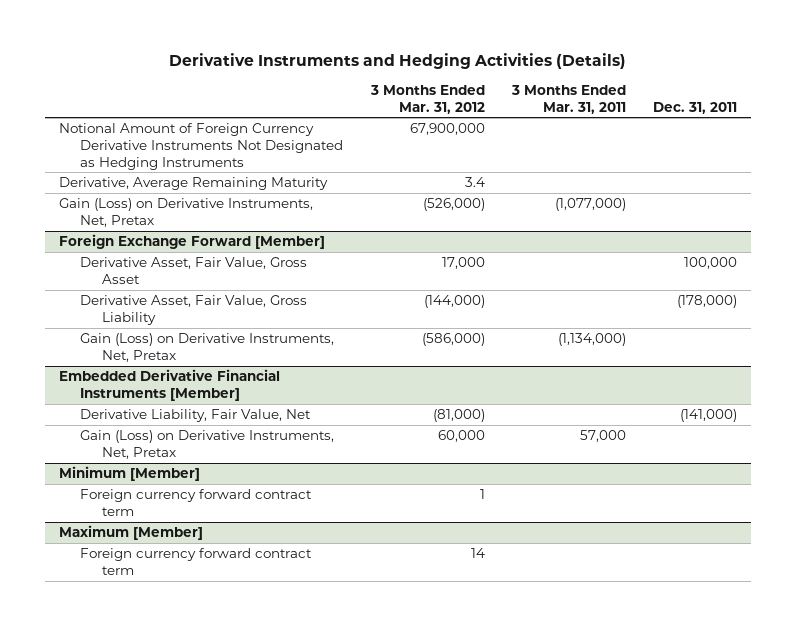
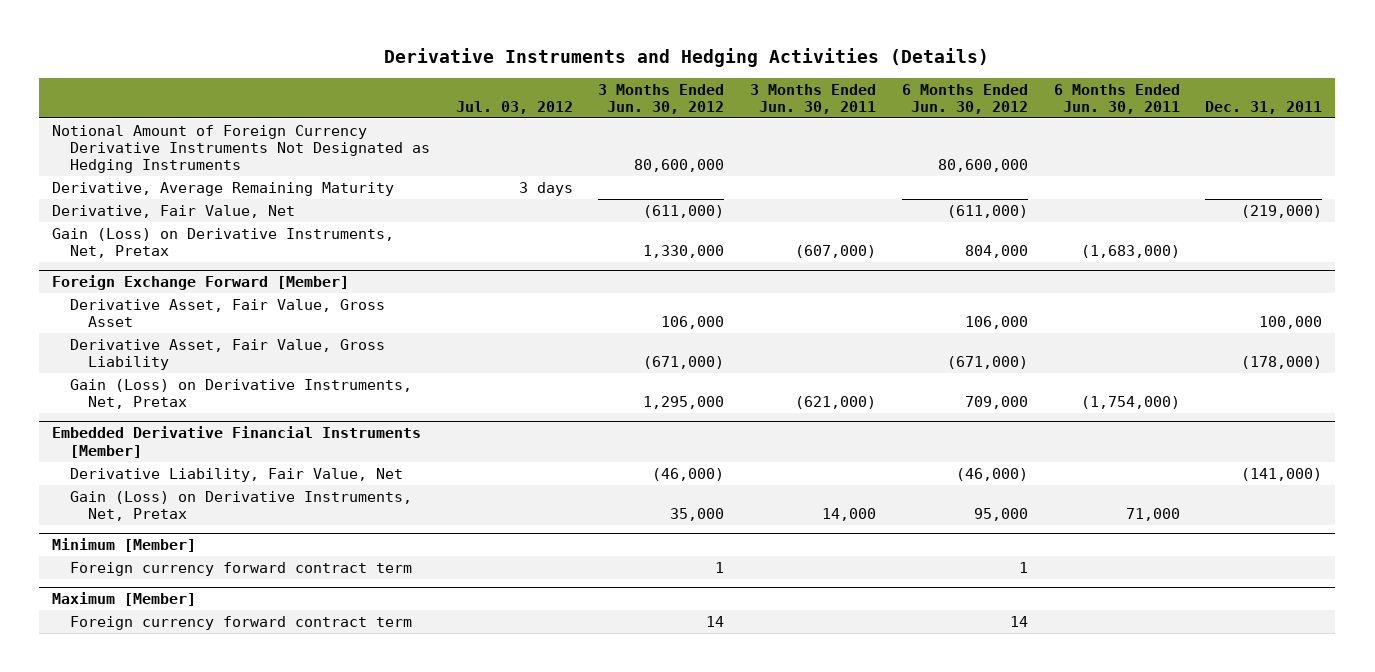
[369,84,485,114] 3 Months Ended Mar. 31, 2012 -> none
[510,84,626,114] 3 Months Ended Mar. 31, 2011 -> none
none -> [455,100,573,114] Jul. 03, 2012
none -> [598,83,725,114] 3 Months Ended Jun. 30, 2012
none -> [750,83,877,114] 3 Months Ended Jun. 30, 2011
none -> [901,83,1028,114] 6 Months Ended Jun. 30, 2012
none -> [1053,83,1180,114] 6 Months Ended Jun. 30, 2011
none -> [52,204,296,218] Derivative, Fair Value, Net

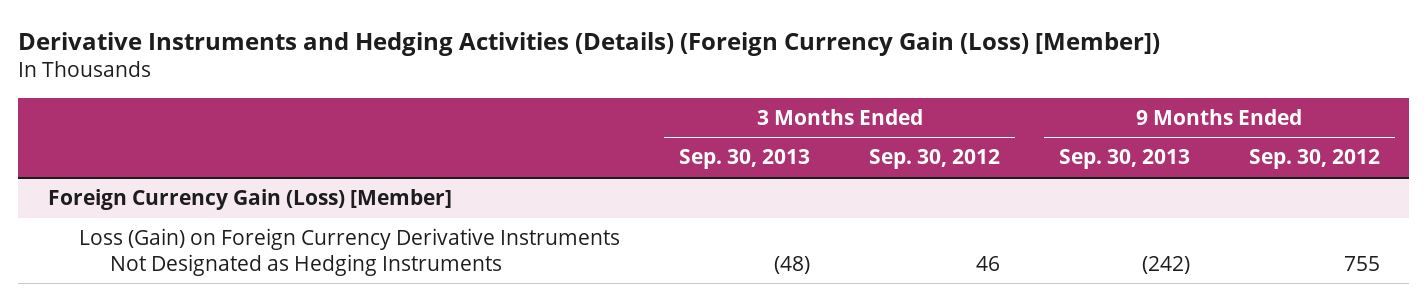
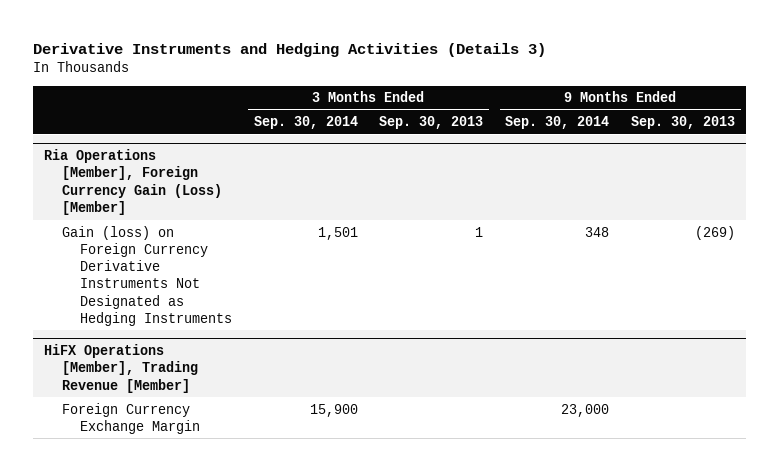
[18,31,1161,56] Derivative Instruments and Hedging Activities (Details) (Foreign Currency Gain (Loss) [Member]) -> [32,42,546,57] Derivative Instruments and Hedging Activities (Details 3)
[869,149,1001,170] Sep. 30, 2012 -> none
[1248,149,1380,170] Sep. 30, 2012 -> none
none -> [253,116,358,130] Sep. 30, 2014
none -> [505,116,610,130] Sep. 30, 2014
[47,189,452,211] Foreign Currency Gain (Loss) [Member] -> [43,149,222,216] Ria Operations [Member], Foreign Currency Gain (Loss) [Member]
[79,228,621,276] Loss (Gain) on Foreign Currency Derivative Instruments Not Designated as Hedging Instruments -> [61,225,232,326] Gain (loss) on Foreign Currency Derivative Instruments Not Designated as Hedging Instruments
[774,255,811,274] (48) -> [475,226,484,237] 1
[1141,255,1190,274] (242) -> [695,225,736,240] (269)
none -> [43,344,198,393] HiFX Operations [Member], Trading Revenue [Member]
none -> [61,402,200,434] Foreign Currency Exchange Margin

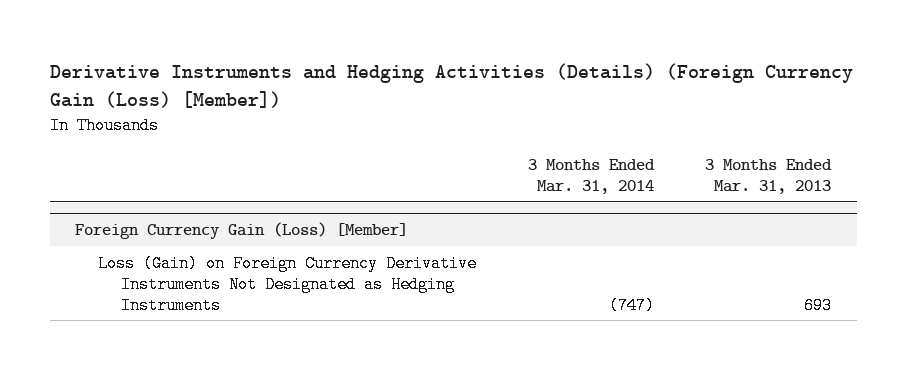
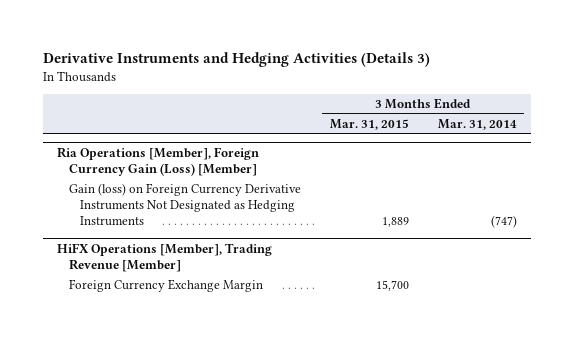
[49,62,853,108] Derivative Instruments and Hedging Activities (Details) (Foreign Currency Gain (Loss) [Member]) -> [42,52,430,68] Derivative Instruments and Hedging Activities (Details 3)
[705,158,833,194] 3 Months Ended Mar. 31, 2013 -> none
none -> [329,118,409,130] Mar. 31, 2015
[75,222,409,240] Foreign Currency Gain (Loss) [Member] -> [57,147,260,177] Ria Operations [Member], Foreign Currency Gain (Loss) [Member]
[98,254,478,314] Loss (Gain) on Foreign Currency Derivative Instruments Not Designated as Hedging Instruments -> [68,183,301,227] Gain (loss) on Foreign Currency Derivative Instruments Not Designated as Hedging Instruments
none -> [57,243,273,273] HiFX Operations [Member], Trading Revenue [Member]
none -> [68,279,263,293] Foreign Currency Exchange Margin

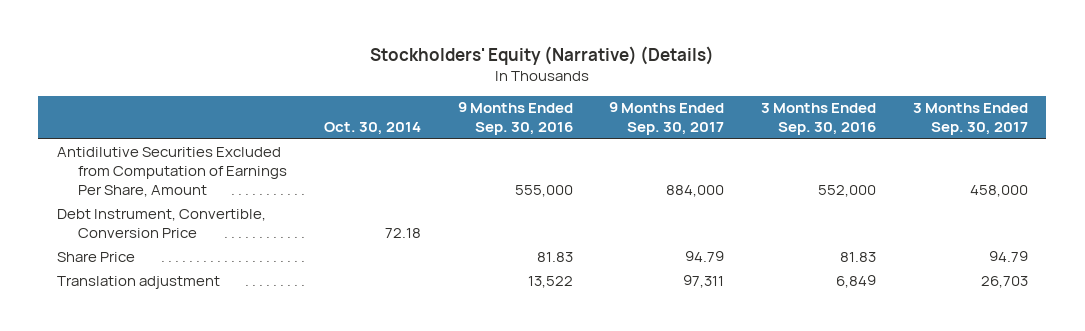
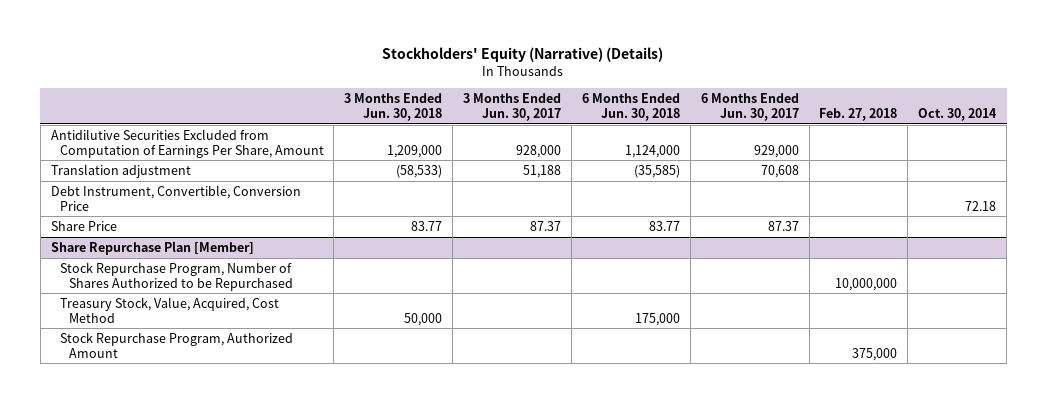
[457,102,573,136] 9 Months Ended Sep. 30, 2016 -> none
[609,102,725,136] 9 Months Ended Sep. 30, 2017 -> none
[761,103,877,136] 3 Months Ended Sep. 30, 2016 -> none
[912,103,1028,136] 3 Months Ended Sep. 30, 2017 -> none
none -> [344,93,443,121] 3 Months Ended Jun. 30, 2018
none -> [463,93,562,121] 3 Months Ended Jun. 30, 2017
none -> [581,93,680,121] 6 Months Ended Jun. 30, 2018
none -> [700,93,799,121] 6 Months Ended Jun. 30, 2017
none -> [819,107,898,121] Feb. 27, 2018
[56,276,220,290] Translation adjustment -> [50,163,191,178] Translation adjustment
none -> [50,240,254,255] Share Repurchase Plan [Member]
none -> [59,261,293,291] Stock Repurchase Program, Number of Shares Authorized to be Repurchased
none -> [59,296,279,323] Treasury Stock, Value, Acquired, Cost Method
none -> [59,331,293,358] Stock Repurchase Program, Authorized Amount

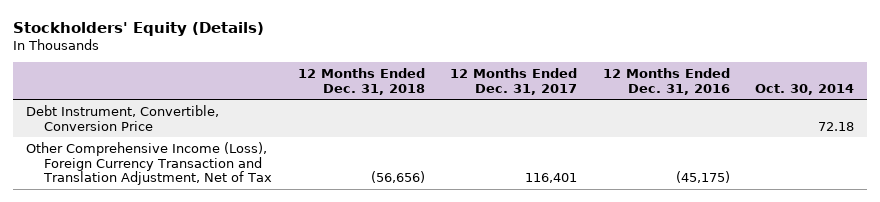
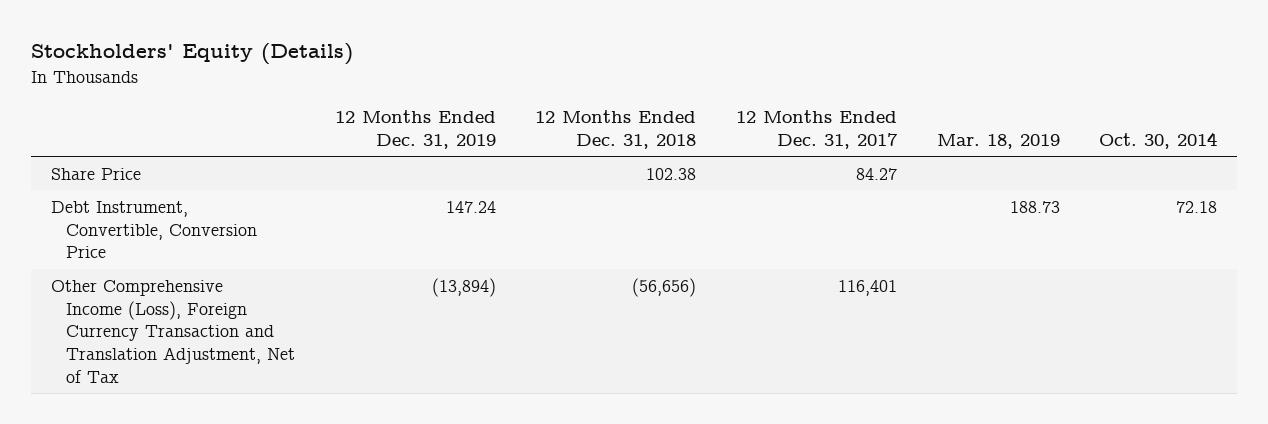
[602,68,730,95] 12 Months Ended Dec. 31, 2016 -> none
none -> [334,110,496,149] 12 Months Ended Dec. 31, 2019
none -> [936,133,1060,149] Mar. 18, 2019
none -> [50,167,141,180] Share Price

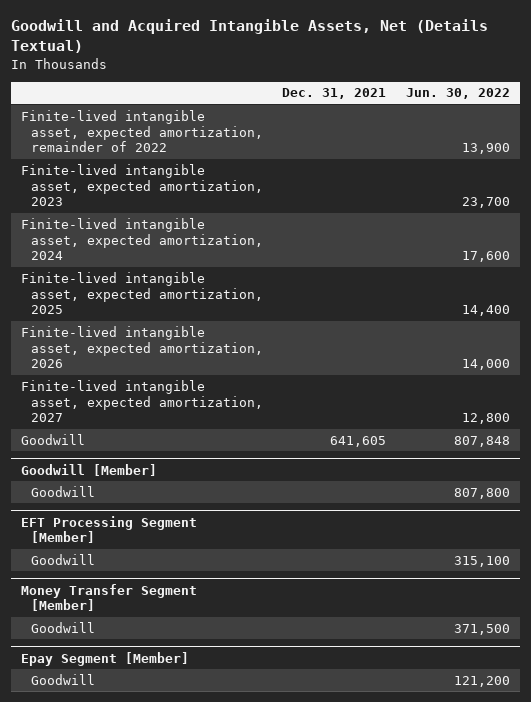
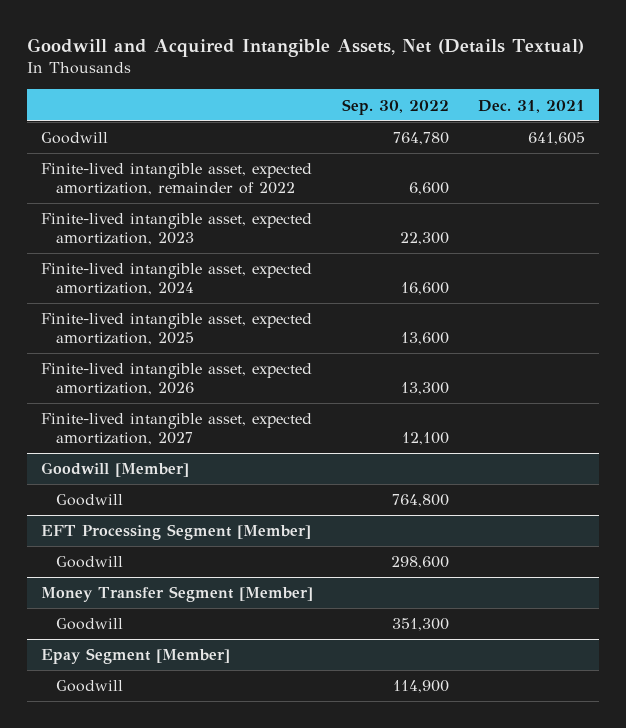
[406,88,511,100] Jun. 30, 2022 -> none
none -> [342,98,450,115] Sep. 30, 2022
[20,433,85,445] Goodwill -> [41,132,109,145] Goodwill

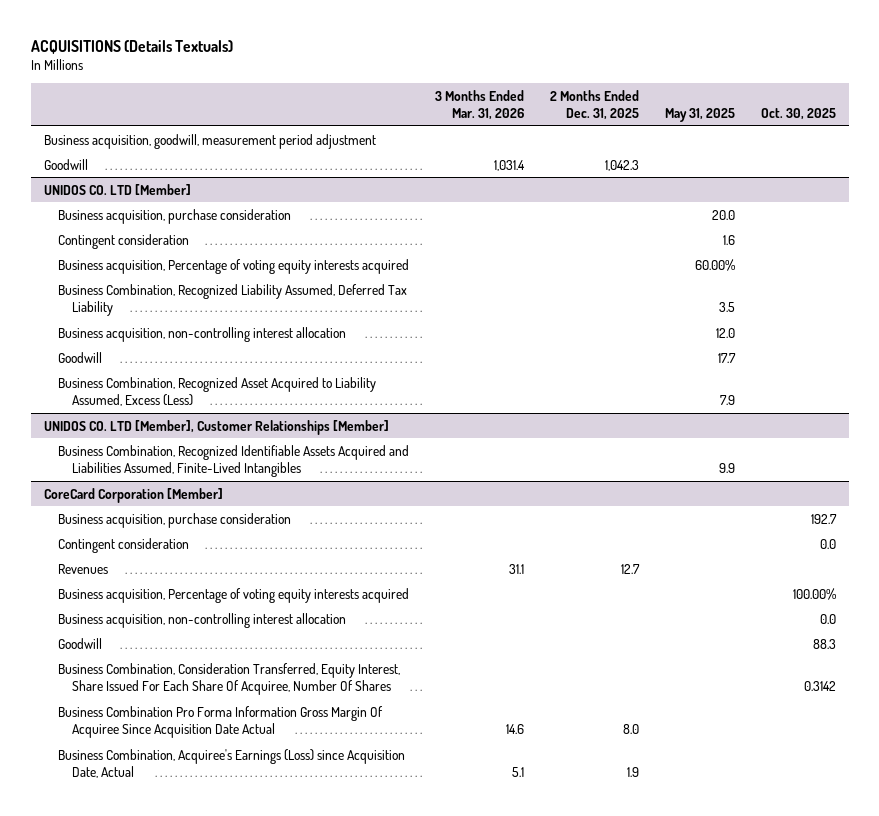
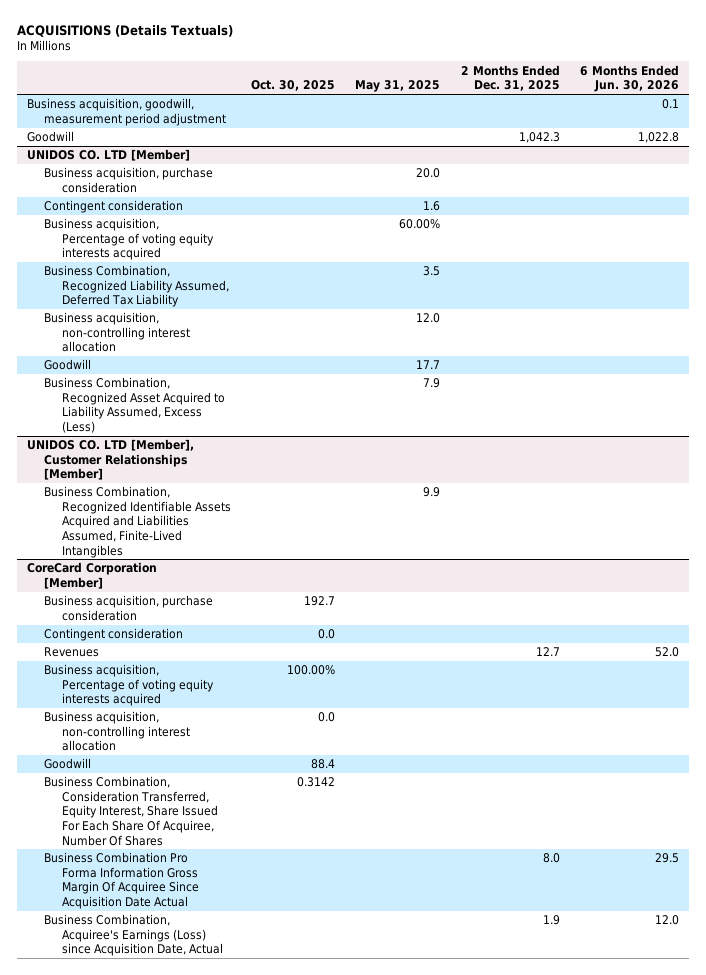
[434,89,524,121] 3 Months Ended Mar. 31, 2026 -> none
none -> [580,64,680,93] 6 Months Ended Jun. 30, 2026
[812,638,836,649] 88.3 -> [310,759,335,770] 88.4

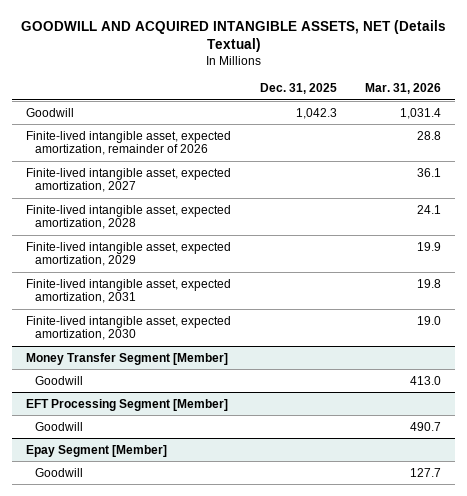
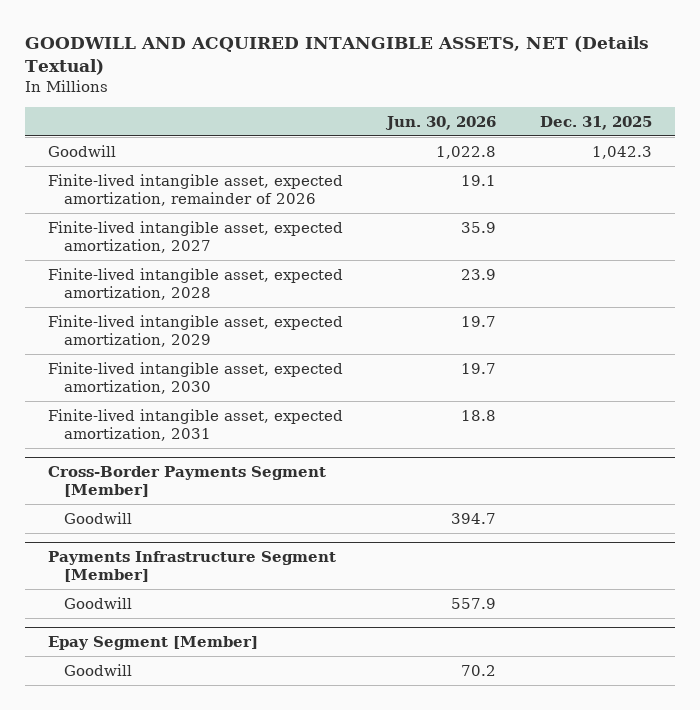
[364,83,441,95] Mar. 31, 2026 -> none
none -> [384,115,496,130] Jun. 30, 2026
[26,352,229,365] Money Transfer Segment [Member] -> none
[34,375,83,385] Goodwill -> none
[26,398,229,411] EFT Processing Segment [Member] -> none
[34,421,83,431] Goodwill -> none
[26,278,232,304] Finite-lived intangible asset, expected amortization, 2031 -> [47,408,343,442] Finite-lived intangible asset, expected amortization, 2031
none -> [47,465,326,498] Cross-Border Payments Segment [Member]
none -> [64,511,133,524] Goodwill
none -> [47,550,336,583] Payments Infrastructure Segment [Member]
none -> [64,596,133,609] Goodwill

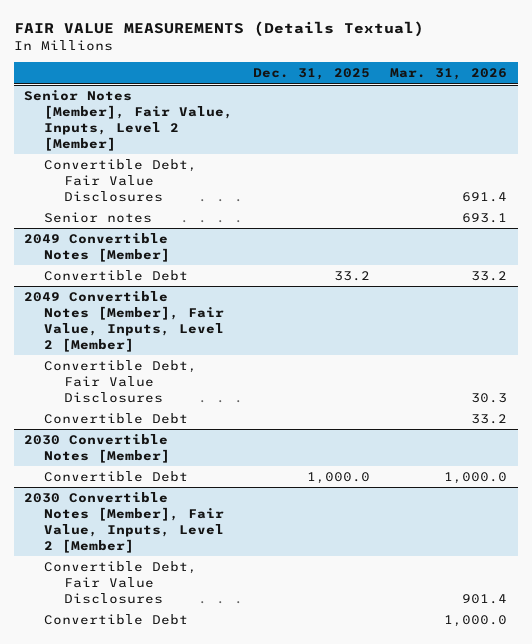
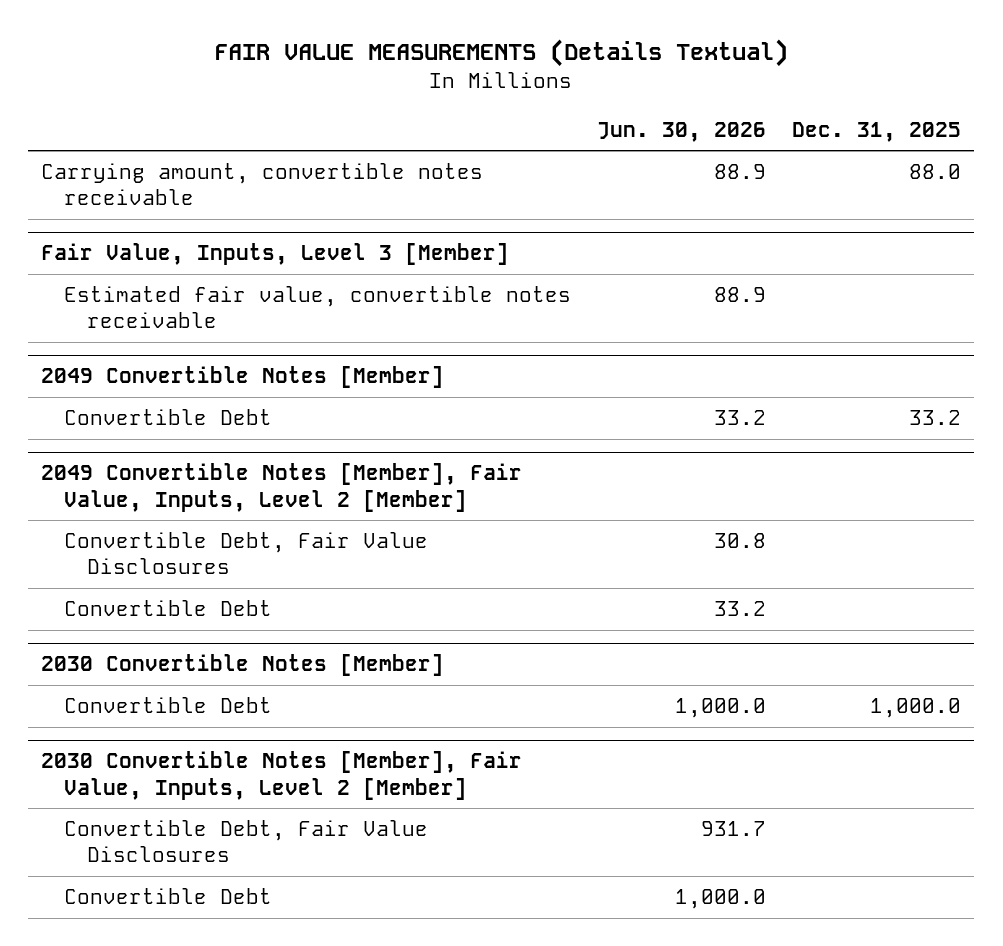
[390,68,508,81] Mar. 31, 2026 -> none
none -> [597,121,767,142] Jun. 30, 2026
[43,158,197,202] Convertible Debt, Fair Value Disclosures -> none
[43,211,152,223] Senior notes -> none
none -> [41,163,484,206] Carrying amount, convertible notes receivable
[24,89,233,151] Senior Notes [Member], Fair Value, Inputs, Level 2 [Member] -> [41,243,510,266] Fair Value, Inputs, Level 3 [Member]
none -> [64,286,572,329] Estimated fair value, convertible notes receivable

